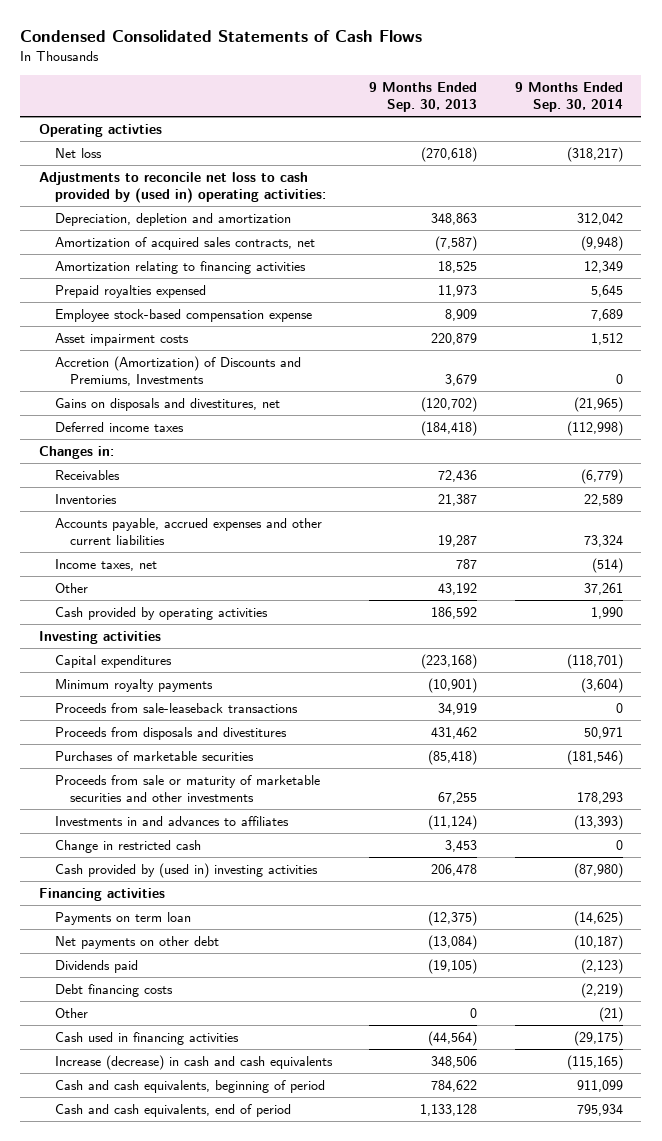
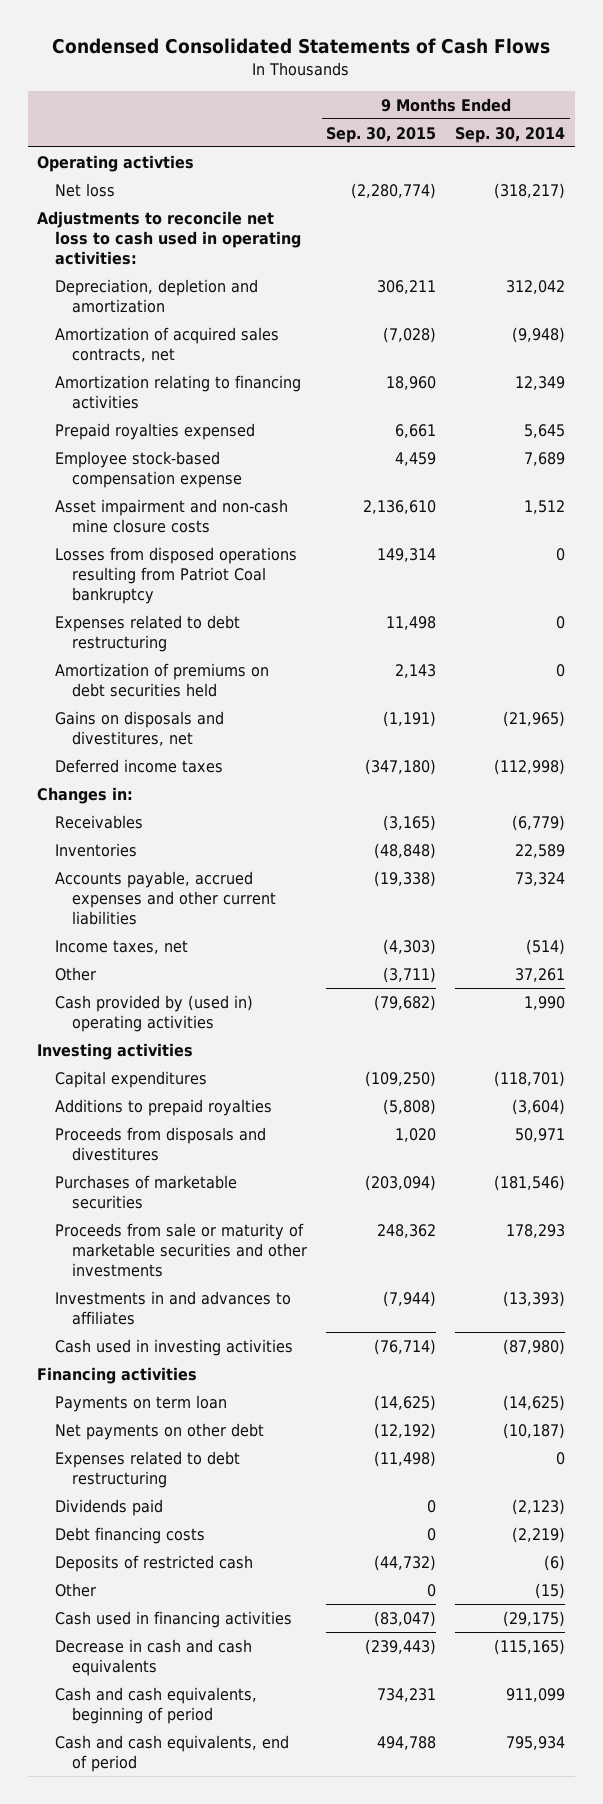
[369,82,478,113] 9 Months Ended Sep. 30, 2013 -> none
none -> [326,126,437,143] Sep. 30, 2015
[38,171,326,203] Adjustments to reconcile net loss to cash provided by (used in) operating activities: -> [37,210,301,266] Adjustments to reconcile net loss to cash used in operating activities:
[54,332,189,346] Asset impairment costs -> [54,498,288,534] Asset impairment and non-cash mine closure costs
none -> [54,546,297,605] Losses from disposed operations resulting from Patriot Coal bankruptcy
none -> [54,614,240,653] Expenses related to debt restructuring
[54,355,301,386] Accretion (Amortization) of Discounts and Premiums, Investments -> [54,662,269,698] Amortization of premiums on debt securities held
[54,606,268,620] Cash provided by operating activities -> [54,994,253,1033] Cash provided by (used in) operating activities
[54,702,298,713] Proceeds from sale-leaseback transactions -> none
[54,678,213,692] Minimum royalty payments -> [54,1098,272,1116] Additions to prepaid royalties
[54,839,201,853] Change in restricted cash -> none
[54,862,318,878] Cash provided by (used in) investing activities -> [54,1338,293,1356] Cash used in investing activities
none -> [54,1450,240,1489] Expenses related to debt restructuring
none -> [54,1554,253,1572] Deposits of restricted cash
[598,1006,623,1022] (21) -> [535,1582,566,1599] (15)
[54,1054,333,1070] Increase (decrease) in cash and cash equivalents -> [54,1638,252,1677] Decrease in cash and cash equivalents

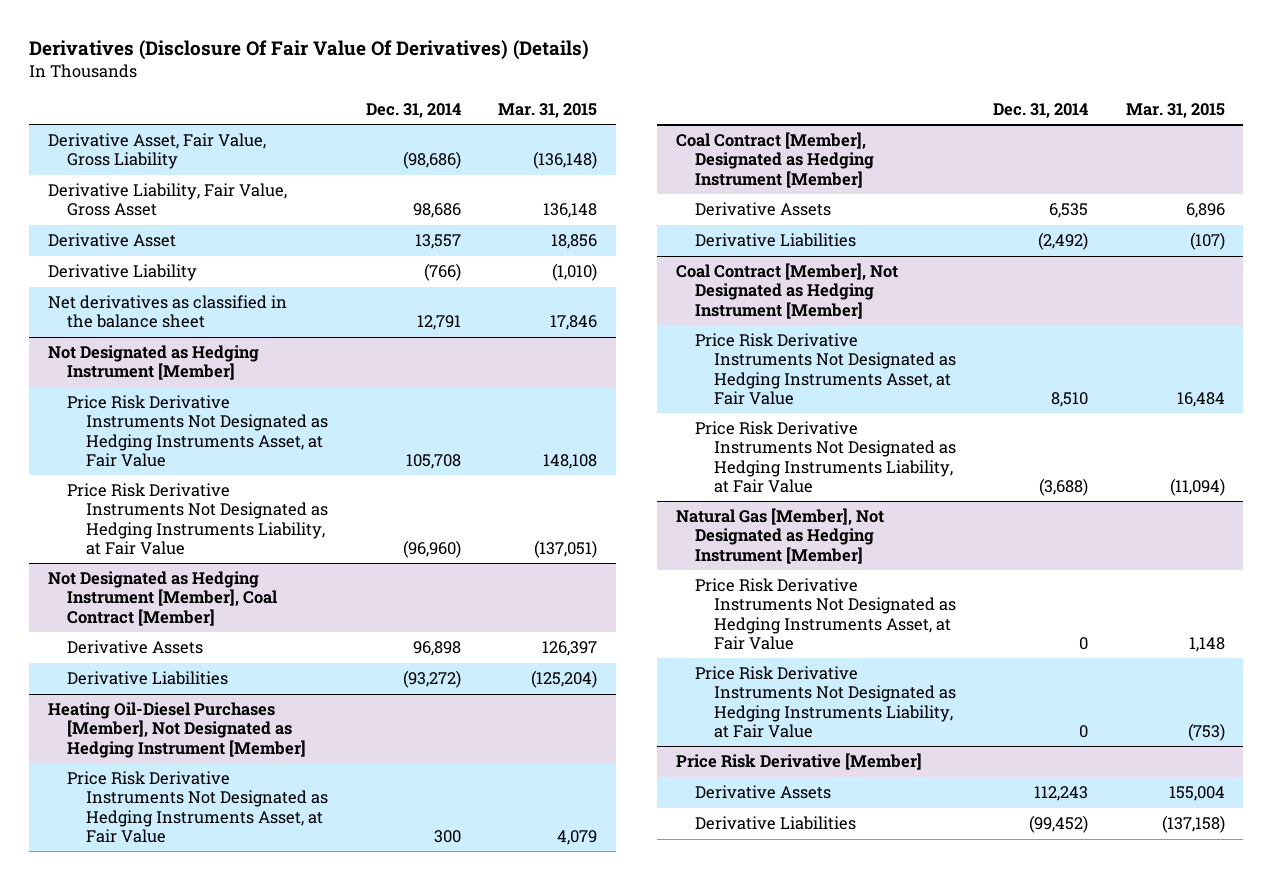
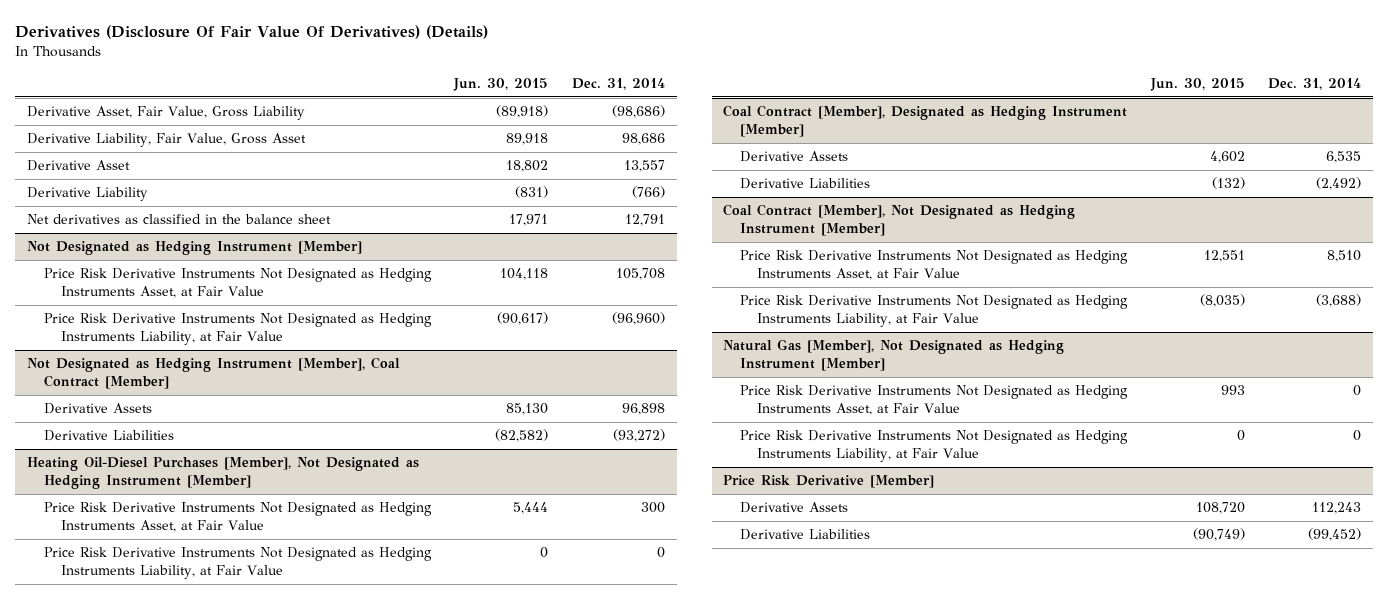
[497,103,597,119] Mar. 31, 2015 -> none
none -> [453,77,549,91] Jun. 30, 2015
none -> [43,547,432,580] Price Risk Derivative Instruments Not Designated as Hedging Instruments Liability, at Fair Value

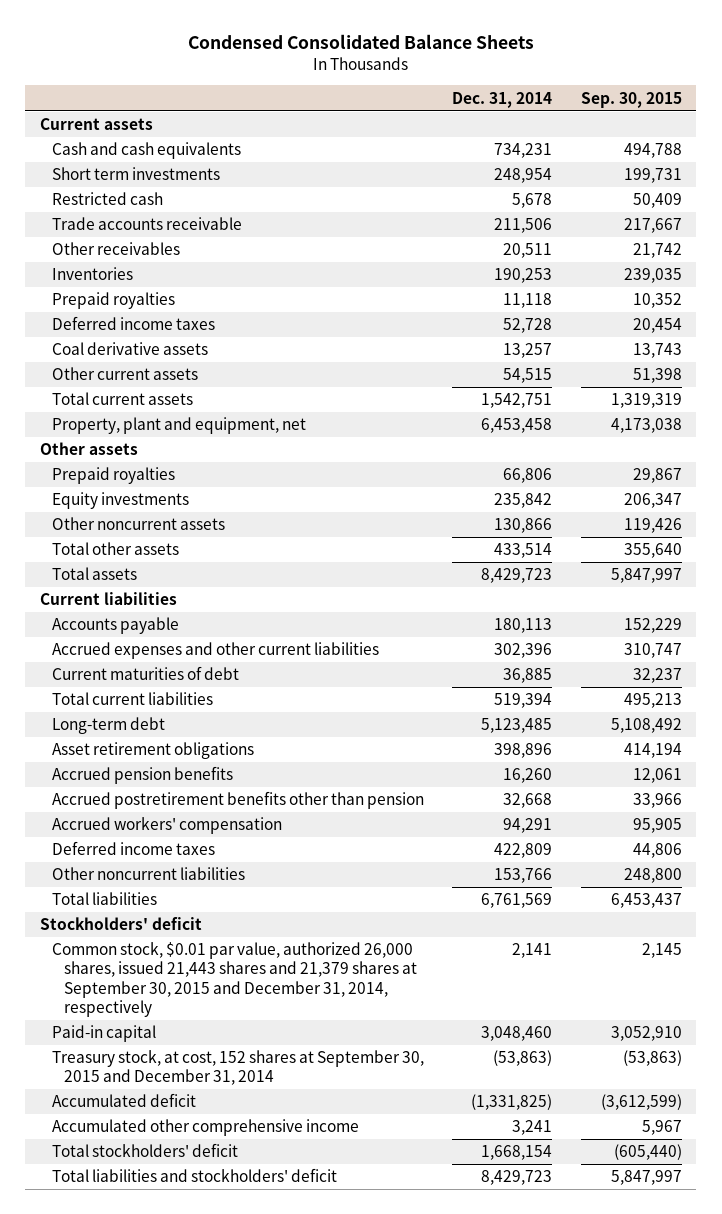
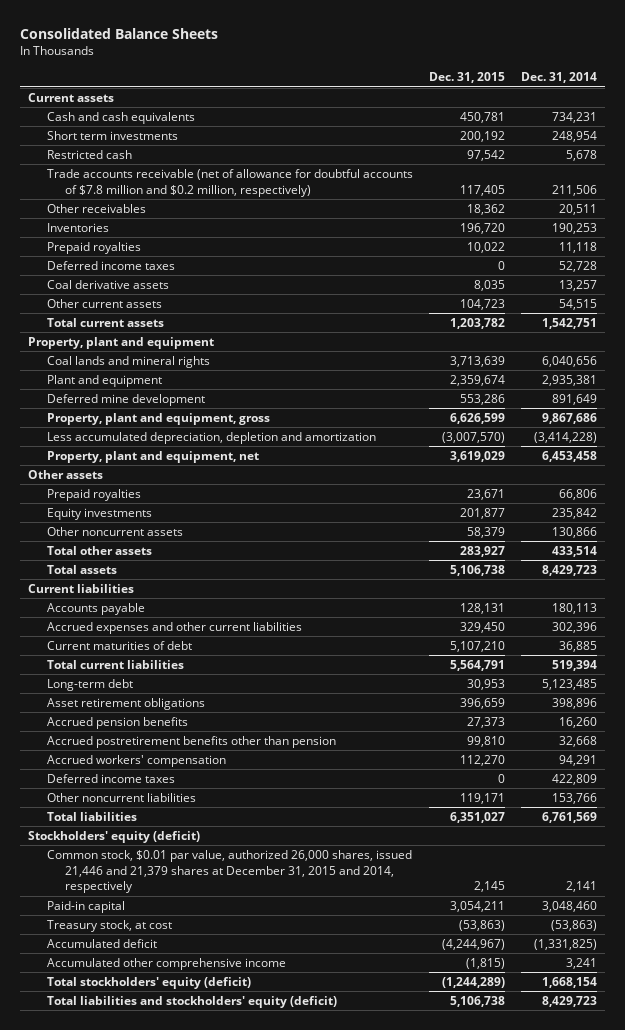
[187,34,534,50] Condensed Consolidated Balance Sheets -> [20,27,219,39] Consolidated Balance Sheets
[580,91,682,108] Sep. 30, 2015 -> none
none -> [428,72,505,84] Dec. 31, 2015
[51,217,242,231] Trade accounts receivable -> [46,168,413,197] Trade accounts receivable (net of allowance for doubtful accounts of $7.8 million and $0.2 million, respectively)
none -> [28,336,215,349] Property, plant and equipment
none -> [46,355,210,368] Coal lands and mineral rights
none -> [46,374,162,387] Plant and equipment
none -> [46,393,205,406] Deferred mine development
none -> [46,412,270,425] Property, plant and equipment, gross
none -> [46,431,376,444] Less accumulated depreciation, depletion and amortization
[39,917,202,931] Stockholders' deficit -> [28,830,201,843] Stockholders' equity (deficit)
[51,942,417,1018] Common stock, $0.01 par value, authorized 26,000 shares, issued 21,443 shares and 21,379 shares at September 30, 2015 and December 31, 2014, respectively -> [46,849,412,894] Common stock, $0.01 par value, authorized 26,000 shares, issued 21,446 and 21,379 shares at December 31, 2015 and 2014, respectively
[51,1050,424,1086] Treasury stock, at cost, 152 shares at September 30, 2015 and December 31, 2014 -> [46,919,172,932] Treasury stock, at cost
[51,1143,238,1158] Total stockholders' deficit -> [46,976,251,989] Total stockholders' equity (deficit)
[51,1168,337,1183] Total liabilities and stockholders' deficit -> [46,995,337,1008] Total liabilities and stockholders' equity (deficit)

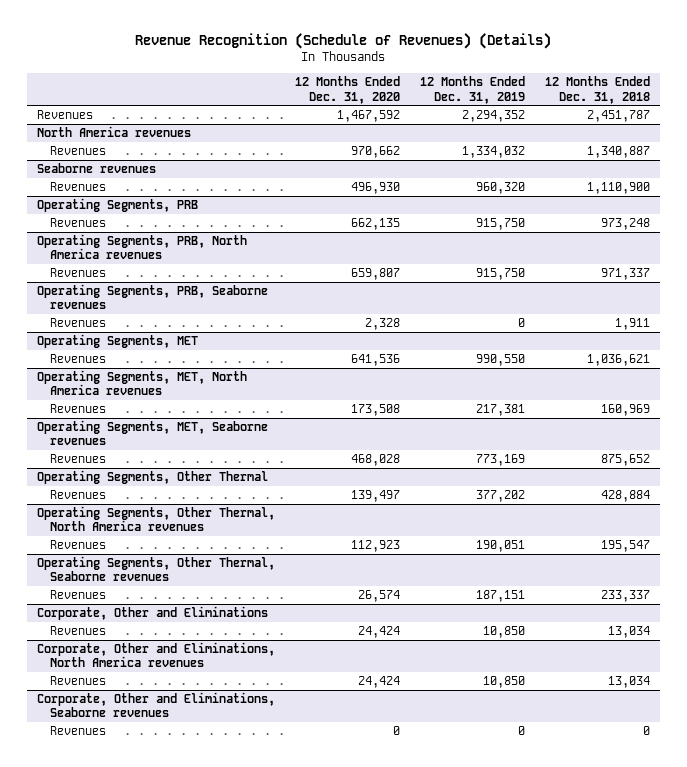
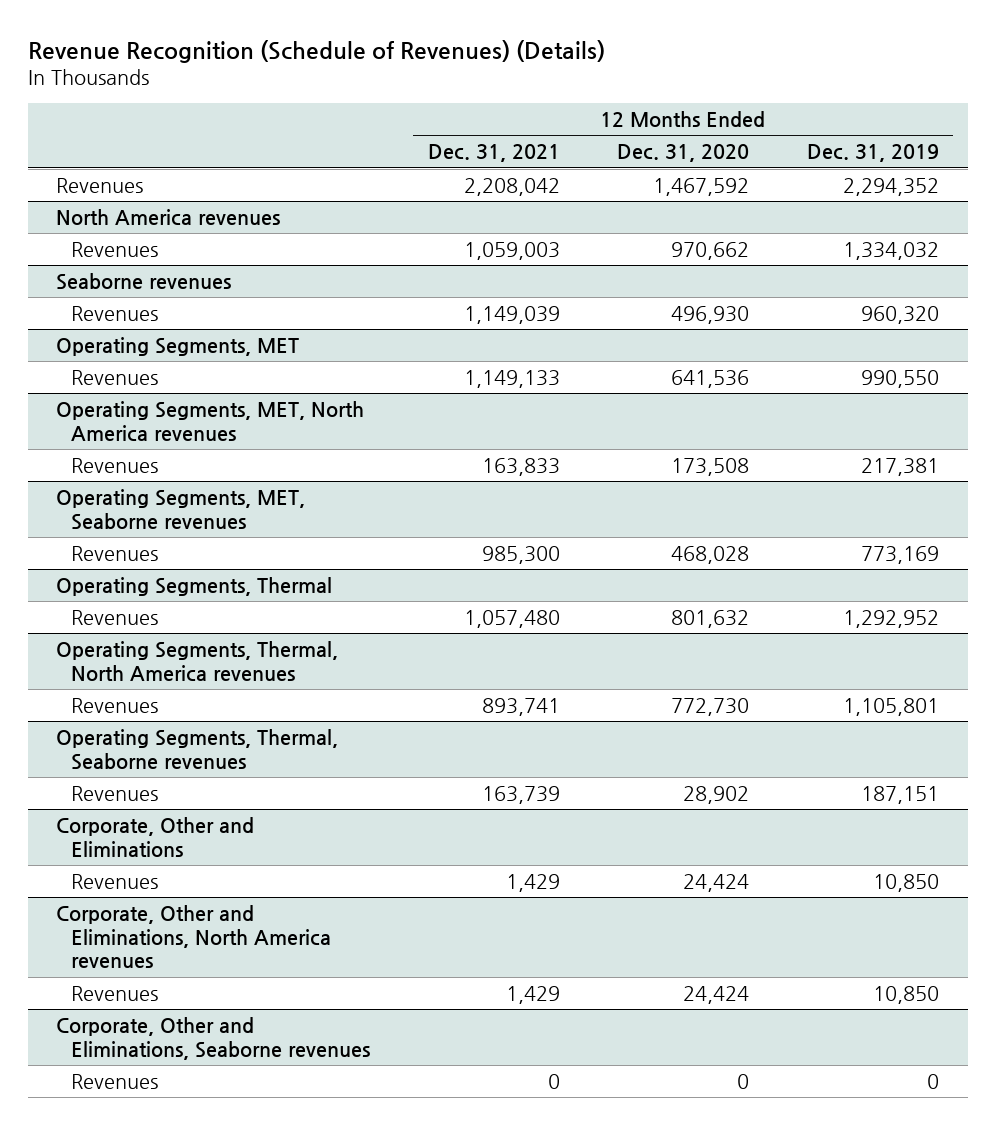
[544,76,650,104] 12 Months Ended Dec. 31, 2018 -> none
none -> [427,144,560,163] Dec. 31, 2021
[36,198,198,213] Operating Segments, PRB -> none
[50,218,107,228] Revenues -> none
[36,234,247,260] Operating Segments, PRB, North America revenues -> none
[50,268,107,278] Revenues -> none
[36,284,268,310] Operating Segments, PRB, Seaborne revenues -> none
[50,318,107,328] Revenues -> none
[36,470,268,485] Operating Segments, Other Thermal -> [56,576,333,596] Operating Segments, Thermal
[350,490,400,503] 139,497 -> [671,609,750,628] 801,632
[475,490,525,503] 377,202 -> [843,609,940,628] 1,292,952
[36,506,275,532] Operating Segments, Other Thermal, North America revenues -> [56,640,339,682] Operating Segments, Thermal, North America revenues
[350,540,400,553] 112,923 -> [671,697,750,716] 772,730
[475,540,525,553] 190,051 -> [843,697,940,716] 1,105,801
[36,556,275,582] Operating Segments, Other Thermal, Seaborne revenues -> [56,728,339,770] Operating Segments, Thermal, Seaborne revenues
[357,590,400,603] 26,574 -> [683,785,750,804] 28,902

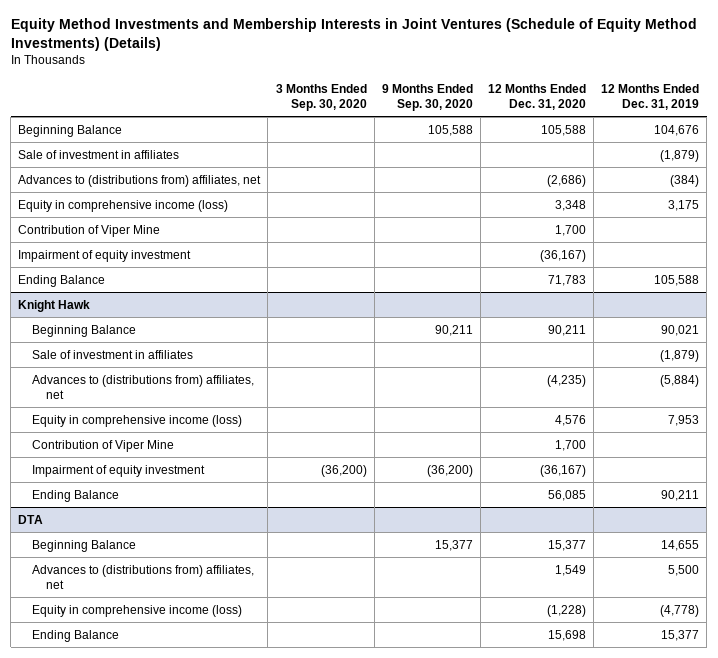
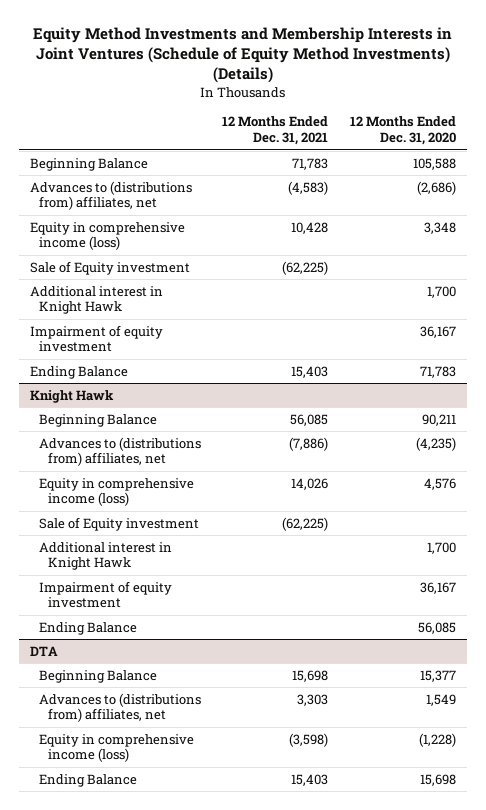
[275,84,367,112] 3 Months Ended Sep. 30, 2020 -> none
[381,84,473,112] 9 Months Ended Sep. 30, 2020 -> none
[601,84,700,111] 12 Months Ended Dec. 31, 2019 -> none
none -> [222,116,329,146] 12 Months Ended Dec. 31, 2021
[18,149,180,159] Sale of investment in affiliates -> none
none -> [29,260,190,275] Sale of Equity investment
[18,224,161,237] Contribution of Viper Mine -> [29,285,163,315] Additional interest in Knight Hawk
[540,249,587,262] (36,167) -> [419,325,456,338] 36,167
[32,349,194,359] Sale of investment in affiliates -> none
none -> [38,516,199,531] Sale of Equity investment
[32,439,175,452] Contribution of Viper Mine -> [38,541,172,571] Additional interest in Knight Hawk
[540,464,587,477] (36,167) -> [419,581,456,594] 36,167

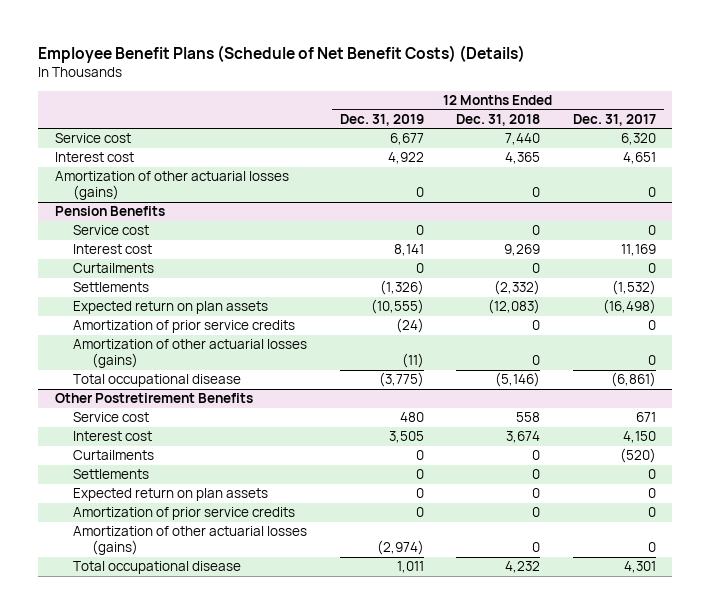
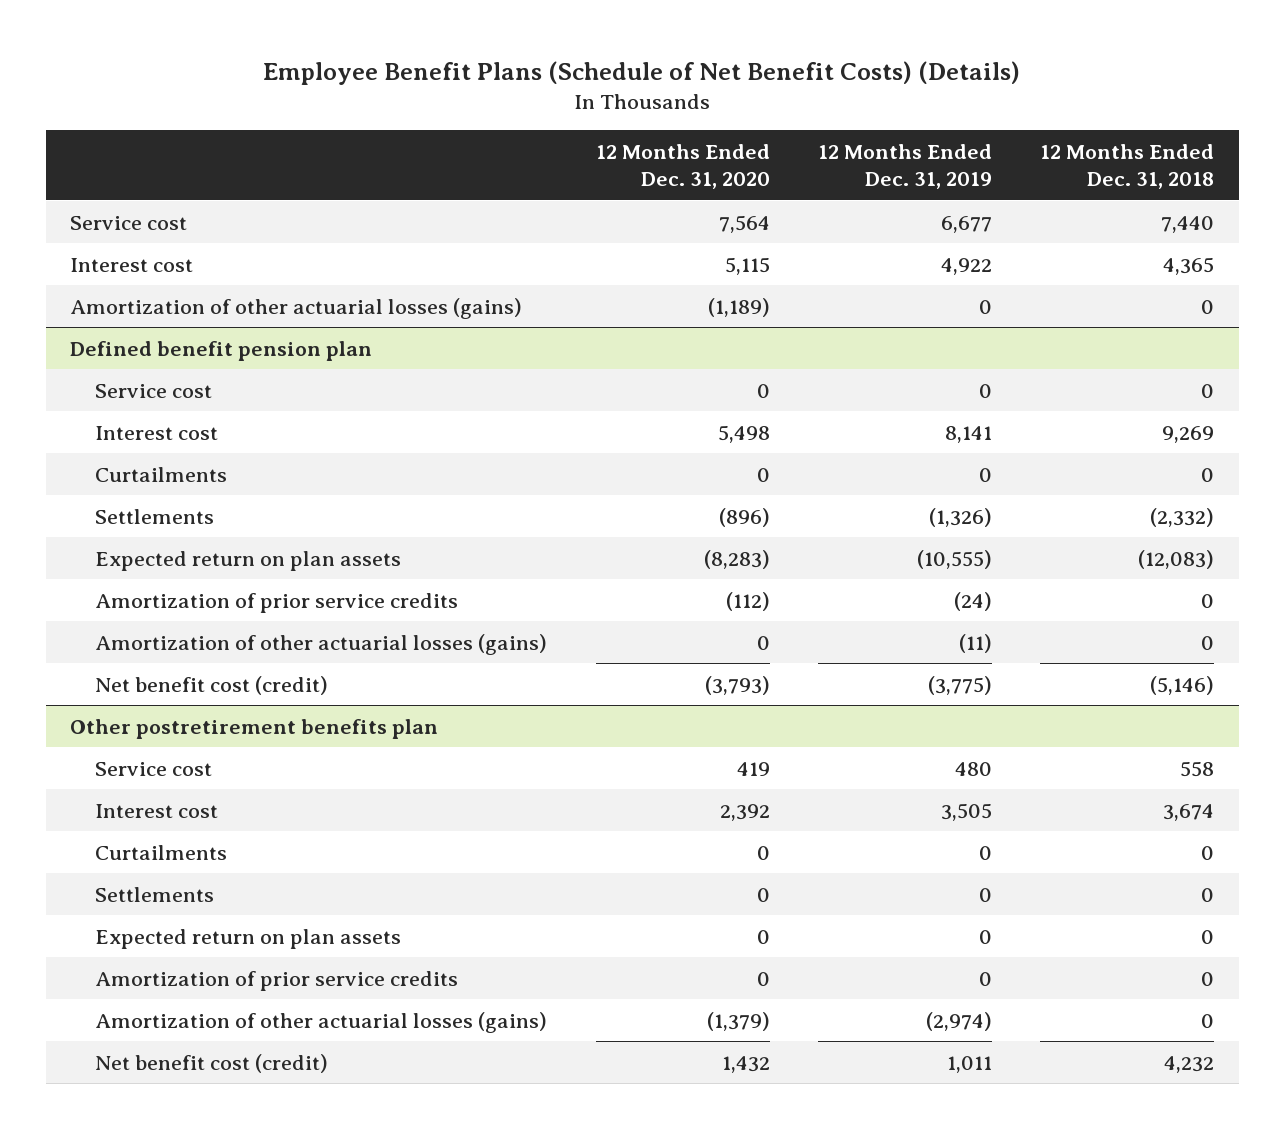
[573,113,657,126] Dec. 31, 2017 -> none
none -> [595,144,770,189] 12 Months Ended Dec. 31, 2020
[54,206,165,217] Pension Benefits -> [70,340,373,361] Defined benefit pension plan
[73,374,242,388] Total occupational disease -> [95,675,329,695] Net benefit cost (credit)
[54,393,253,404] Other Postretirement Benefits -> [70,718,439,739] Other postretirement benefits plan
[73,561,242,575] Total occupational disease -> [95,1053,329,1073] Net benefit cost (credit)

